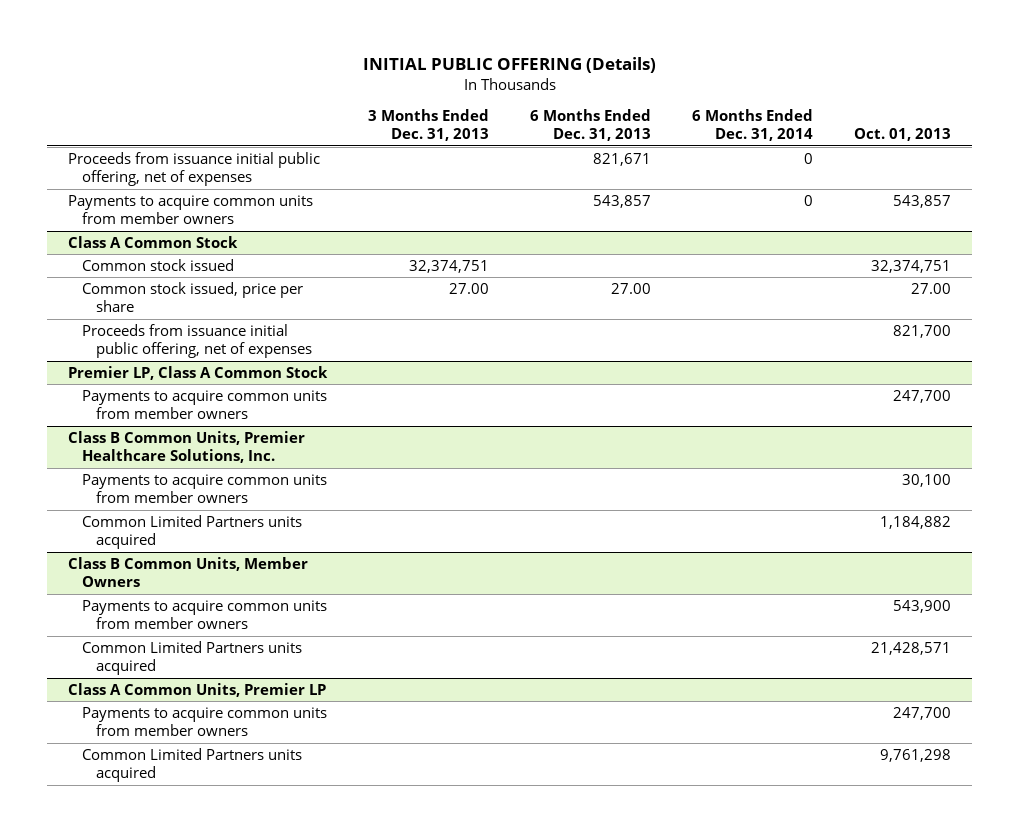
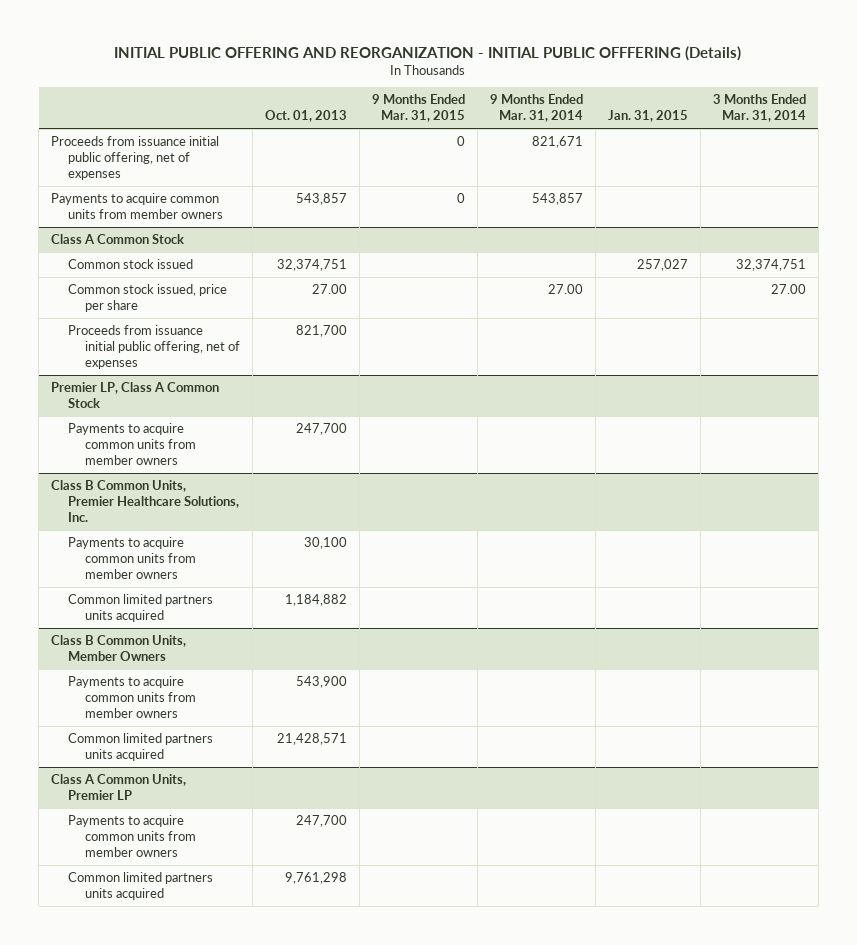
[362,56,656,73] INITIAL PUBLIC OFFERING (Details) -> [114,46,742,62] INITIAL PUBLIC OFFERING AND REORGANIZATION - INITIAL PUBLIC OFFFERING (Details)
[368,108,490,142] 3 Months Ended Dec. 31, 2013 -> none
[530,108,652,142] 6 Months Ended Dec. 31, 2013 -> none
[692,108,814,142] 6 Months Ended Dec. 31, 2014 -> none
none -> [372,94,466,123] 9 Months Ended Mar. 31, 2015
none -> [489,94,583,123] 9 Months Ended Mar. 31, 2014
none -> [607,110,688,123] Jan. 31, 2015
none -> [712,94,806,123] 3 Months Ended Mar. 31, 2014
[81,514,302,550] Common Limited Partners units acquired -> [68,593,214,623] Common limited partners units acquired
[81,640,302,676] Common Limited Partners units acquired -> [68,732,214,762] Common limited partners units acquired
[81,747,302,783] Common Limited Partners units acquired -> [68,871,214,901] Common limited partners units acquired

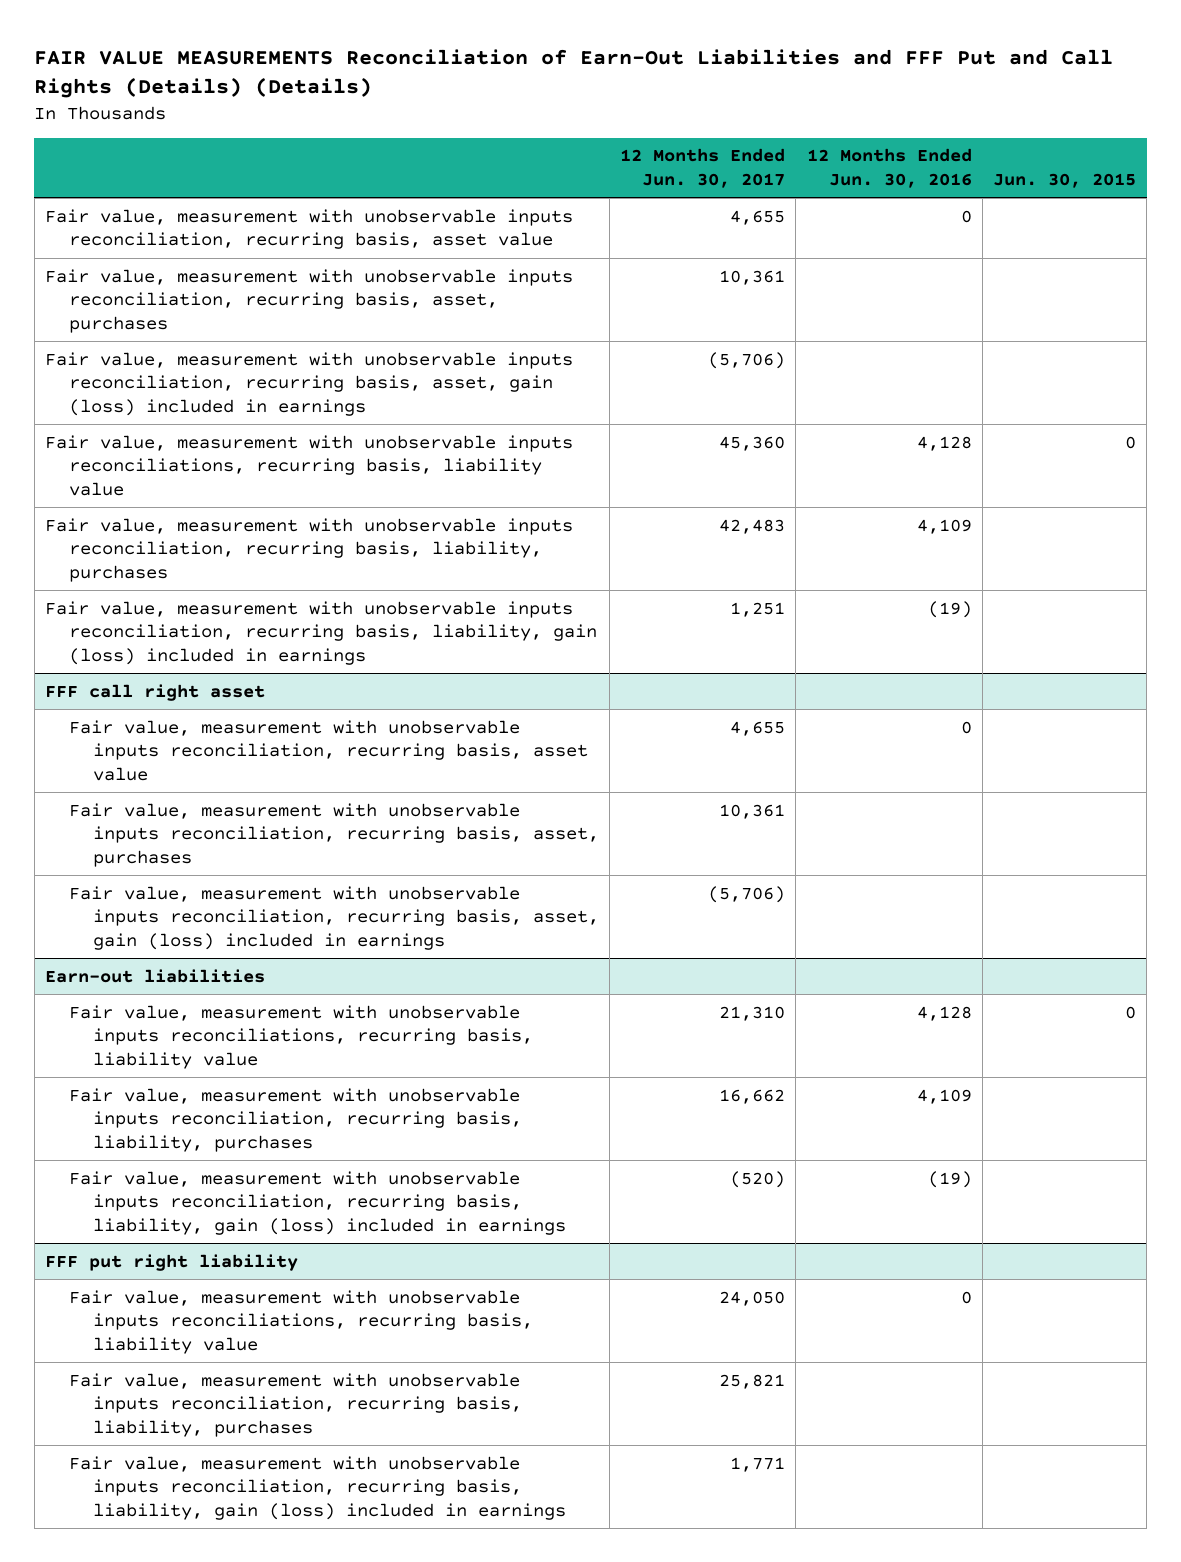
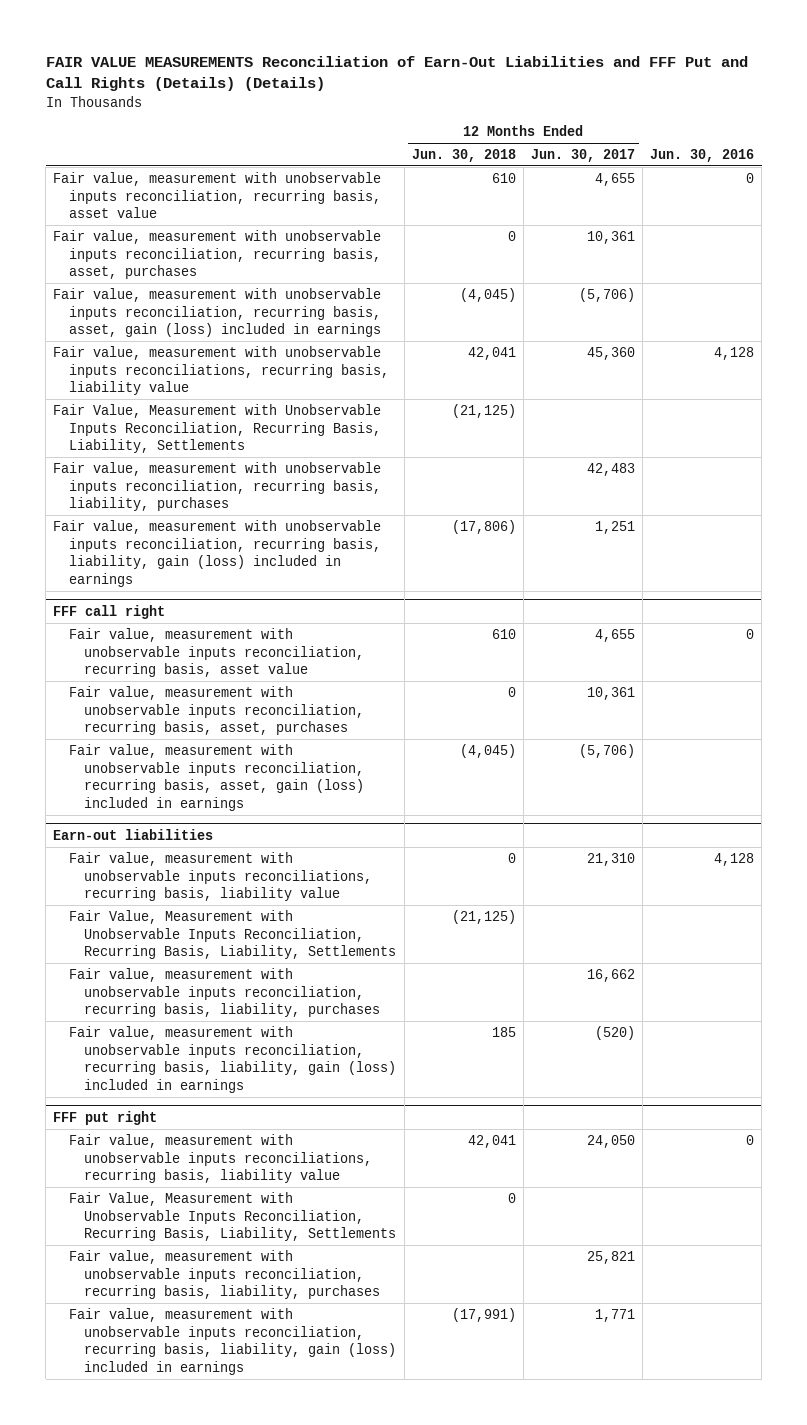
[806,148,972,189] 12 Months Ended Jun. 30, 2016 -> none
[993,173,1137,189] Jun. 30, 2015 -> none
none -> [411,148,516,162] Jun. 30, 2018
none -> [650,148,755,162] Jun. 30, 2016
none -> [53,403,382,454] Fair Value, Measurement with Unobservable Inputs Reconciliation, Recurring Basis, Liability, Settlements
[44,683,265,701] FFF call right asset -> [53,604,166,619] FFF call right
none -> [68,909,397,960] Fair Value, Measurement with Unobservable Inputs Reconciliation, Recurring Basis, Liability, Settlements
[44,1253,298,1271] FFF put right liability -> [53,1110,158,1125] FFF put right
none -> [68,1191,397,1242] Fair Value, Measurement with Unobservable Inputs Reconciliation, Recurring Basis, Liability, Settlements

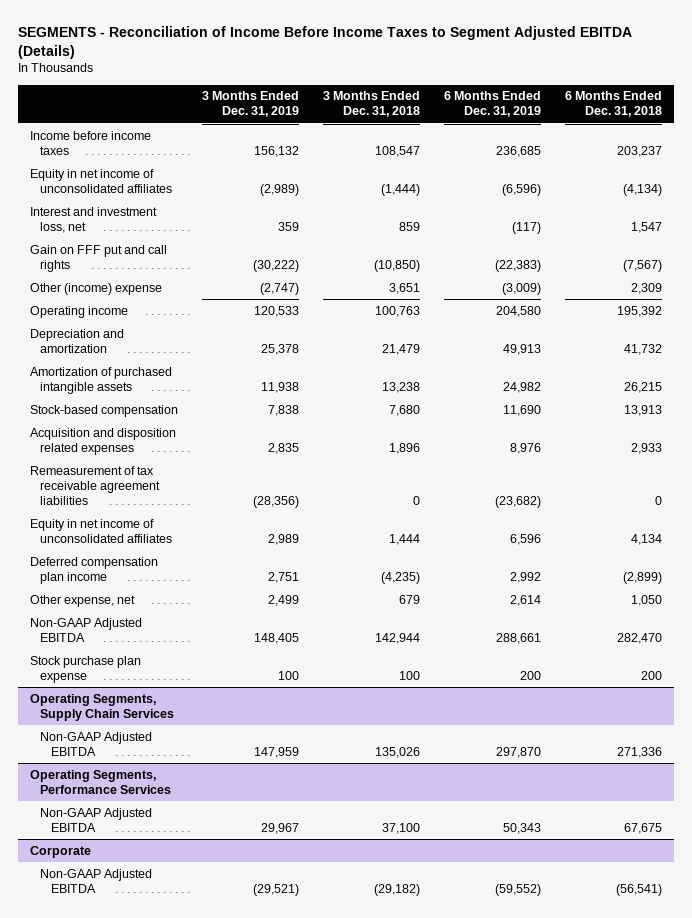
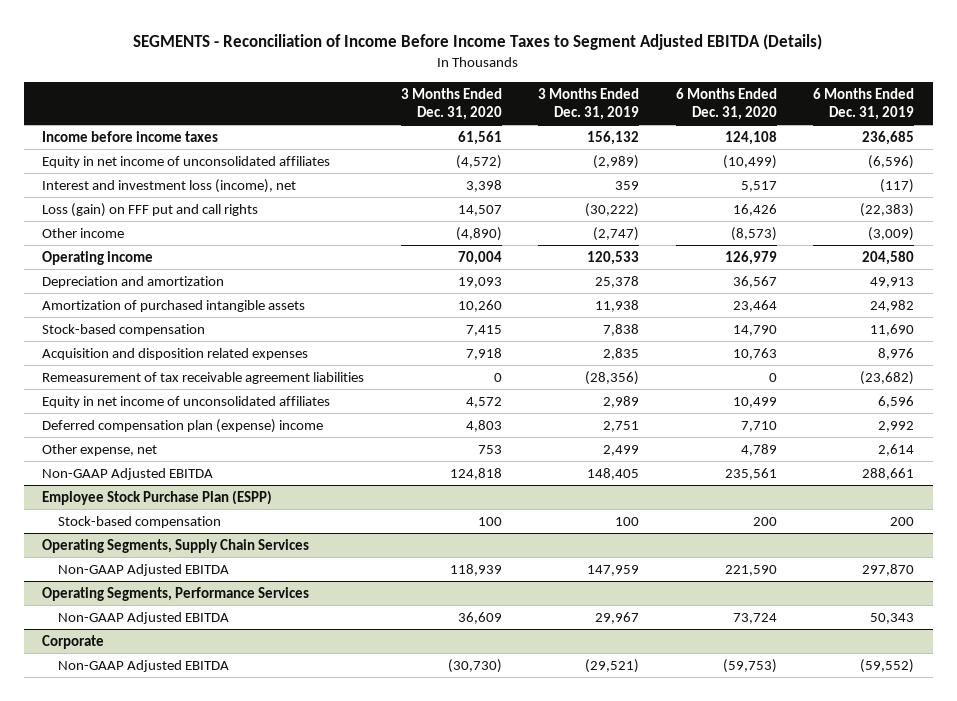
[322,91,420,118] 3 Months Ended Dec. 31, 2018 -> none
[565,91,663,118] 6 Months Ended Dec. 31, 2018 -> none
none -> [400,88,502,121] 3 Months Ended Dec. 31, 2020
none -> [675,88,777,121] 6 Months Ended Dec. 31, 2020
[29,206,157,233] Interest and investment loss, net -> [42,178,297,193] Interest and investment loss (income), net
[29,244,167,272] Gain on FFF put and call rights -> [42,202,259,217] Loss (gain) on FFF put and call rights
[29,282,162,295] Other (income) expense -> [42,227,125,238] Other income
[29,556,158,584] Deferred compensation plan income -> [42,418,324,433] Deferred compensation plan (expense) income
[29,655,141,683] Stock purchase plan expense -> none
none -> [42,489,273,505] Employee Stock Purchase Plan (ESPP)
none -> [57,515,221,528] Stock-based compensation

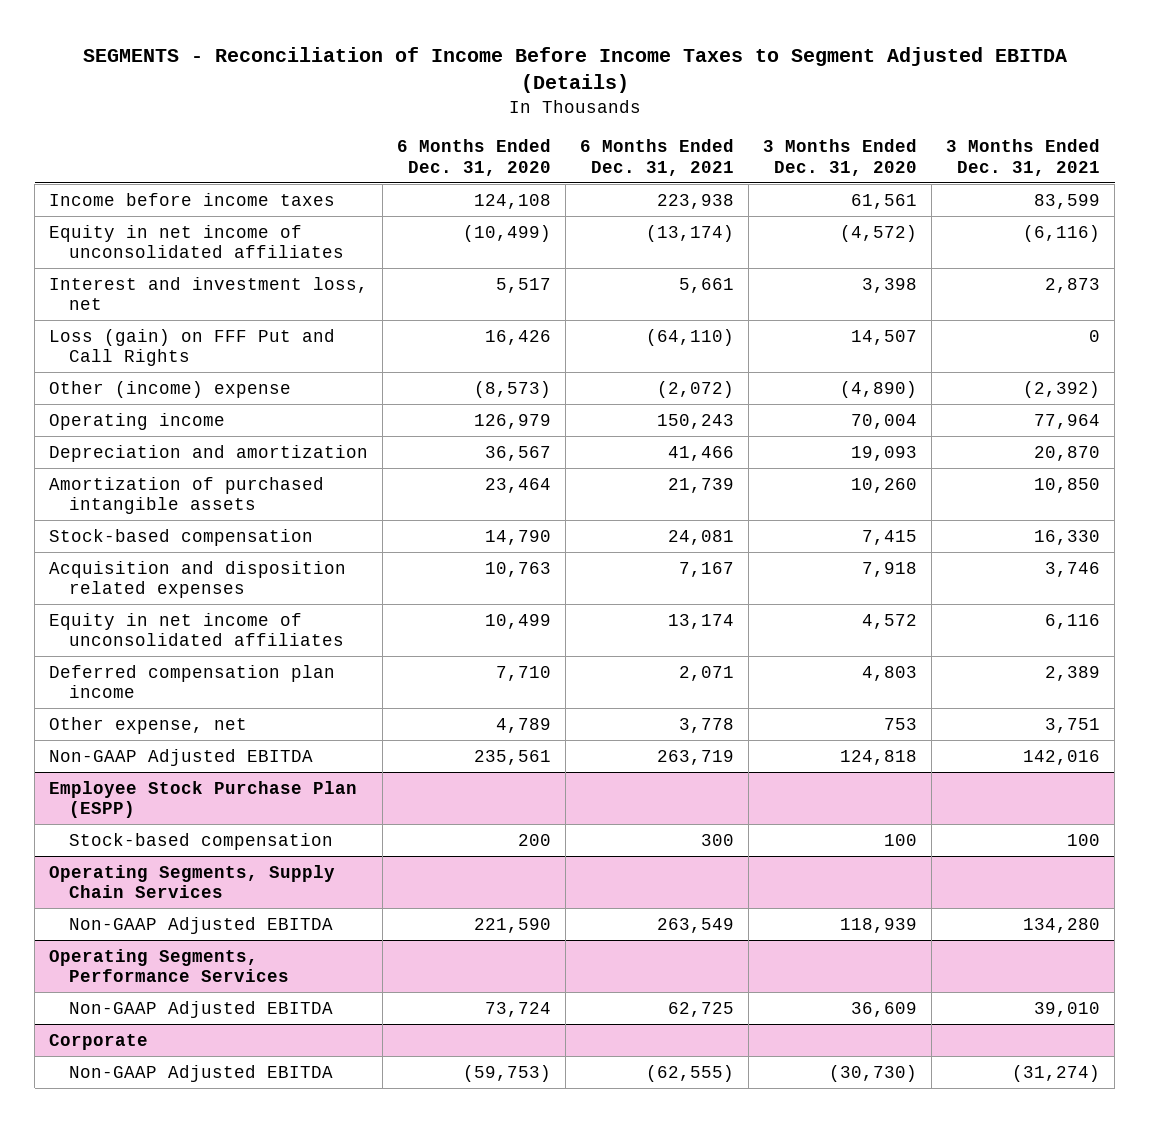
[538,88,640,121] 3 Months Ended Dec. 31, 2019 -> none
[813,88,915,121] 6 Months Ended Dec. 31, 2019 -> none
none -> [580,139,735,176] 6 Months Ended Dec. 31, 2021
none -> [946,139,1101,176] 3 Months Ended Dec. 31, 2021
[42,178,297,193] Interest and investment loss (income), net -> [49,276,369,311] Interest and investment loss, net
[42,202,259,217] Loss (gain) on FFF put and call rights -> [49,328,336,367] Loss (gain) on FFF Put and Call Rights
[42,227,125,238] Other income -> [49,380,292,398] Other (income) expense
[42,371,365,384] Remeasurement of tax receivable agreement liabilities -> none
[42,418,324,433] Deferred compensation plan (expense) income -> [49,664,336,699] Deferred compensation plan income

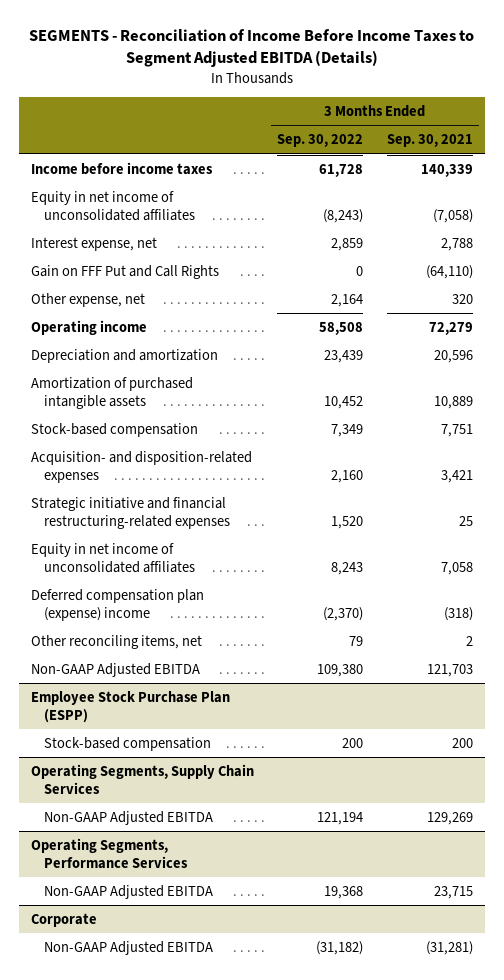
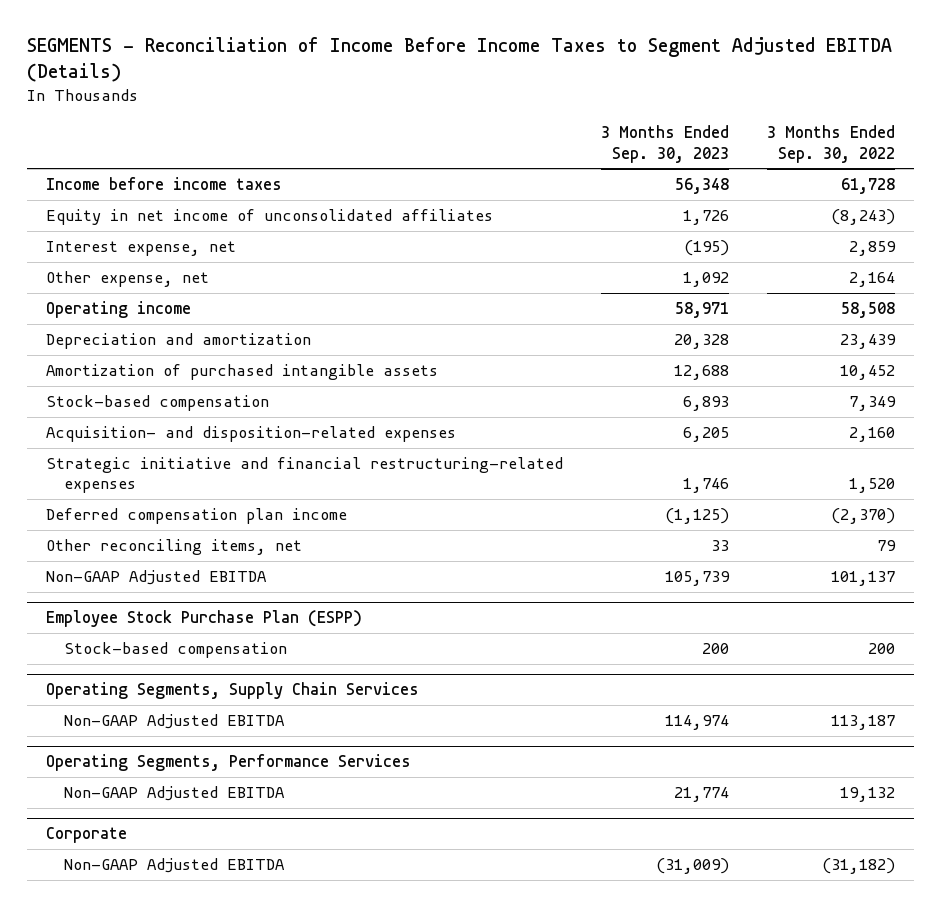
[387,134,474,148] Sep. 30, 2021 -> none
none -> [601,125,730,163] 3 Months Ended Sep. 30, 2023
[30,264,219,279] Gain on FFF Put and Call Rights -> none
[30,542,196,573] Equity in net income of unconsolidated affiliates -> none
[30,588,204,621] Deferred compensation plan (expense) income -> [45,508,347,525] Deferred compensation plan income
[317,663,364,677] 109,380 -> [831,571,896,587] 101,137
[317,811,364,825] 121,194 -> [831,715,896,731] 113,187
[324,885,364,899] 19,368 -> [840,787,896,803] 19,132

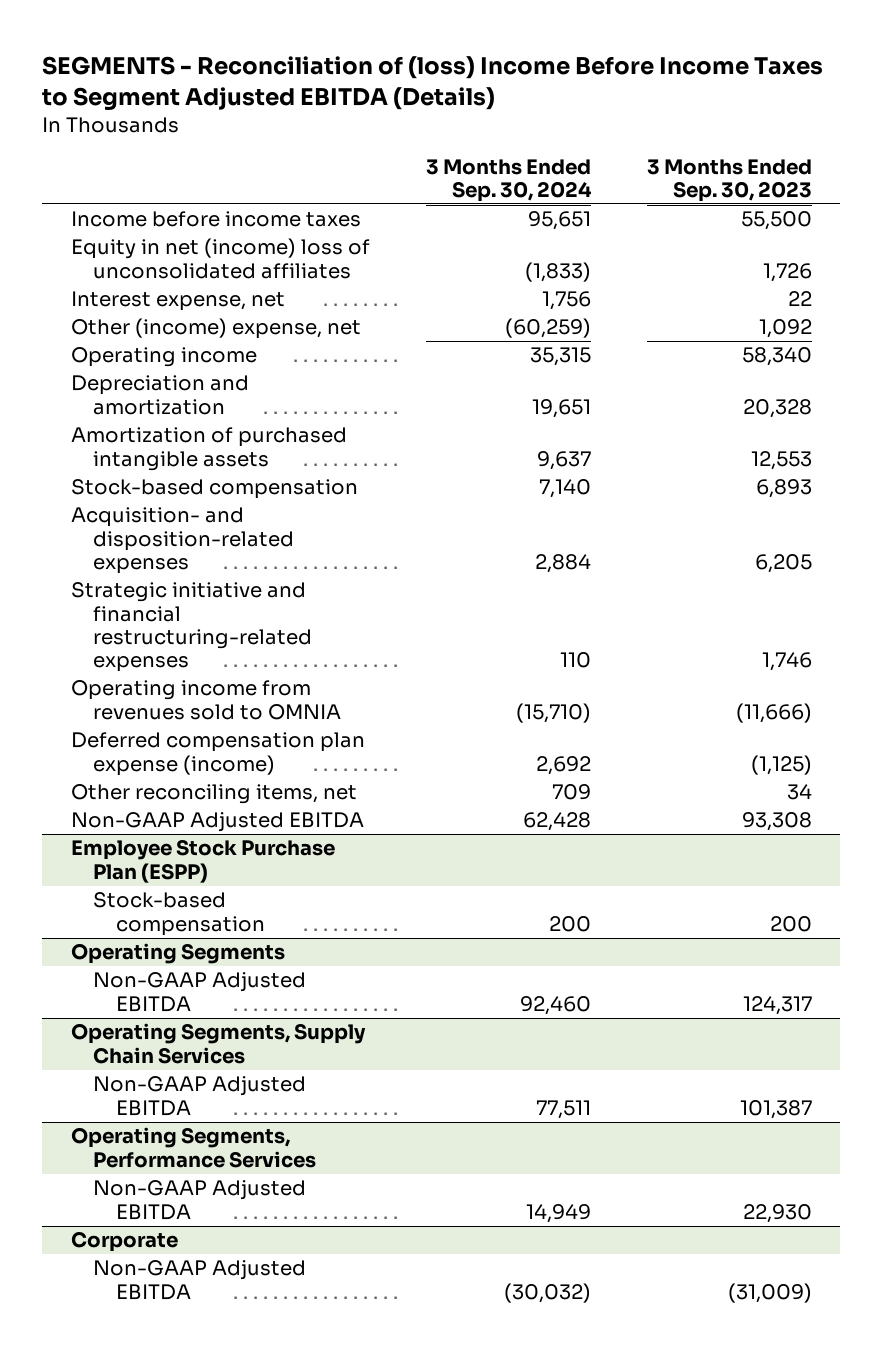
[26,37,892,83] SEGMENTS - Reconciliation of Income Before Income Taxes to Segment Adjusted EBITDA (Details) -> [42,55,824,111] SEGMENTS - Reconciliation of (loss) Income Before Income Taxes to Segment Adjusted EBITDA (Details)
[767,125,896,163] 3 Months Ended Sep. 30, 2022 -> none
none -> [425,158,592,202] 3 Months Ended Sep. 30, 2024
[675,178,730,195] 56,348 -> [741,211,813,231] 55,500
[45,209,493,226] Equity in net income of unconsolidated affiliates -> [70,238,370,279] Equity in net (income) loss of unconsolidated affiliates
[684,240,730,257] (195) -> [788,291,813,307] 22
[45,271,209,288] Other expense, net -> [70,318,361,340] Other (income) expense, net
[675,302,730,319] 58,971 -> [742,347,813,367] 58,340
[674,365,730,381] 12,688 -> [751,450,813,470] 12,553
none -> [70,680,342,720] Operating income from revenues sold to OMNIA
[45,508,347,525] Deferred compensation plan income -> [70,732,365,776] Deferred compensation plan expense (income)
[711,540,730,552] 33 -> [787,784,813,801] 34
[665,571,731,587] 105,739 -> [742,812,813,832] 93,308
none -> [70,943,285,965] Operating Segments
none -> [93,972,307,1012] Non-GAAP Adjusted EBITDA
[665,715,730,731] 114,974 -> [740,1099,813,1119] 101,387
[674,787,730,803] 21,774 -> [743,1203,813,1223] 22,930

